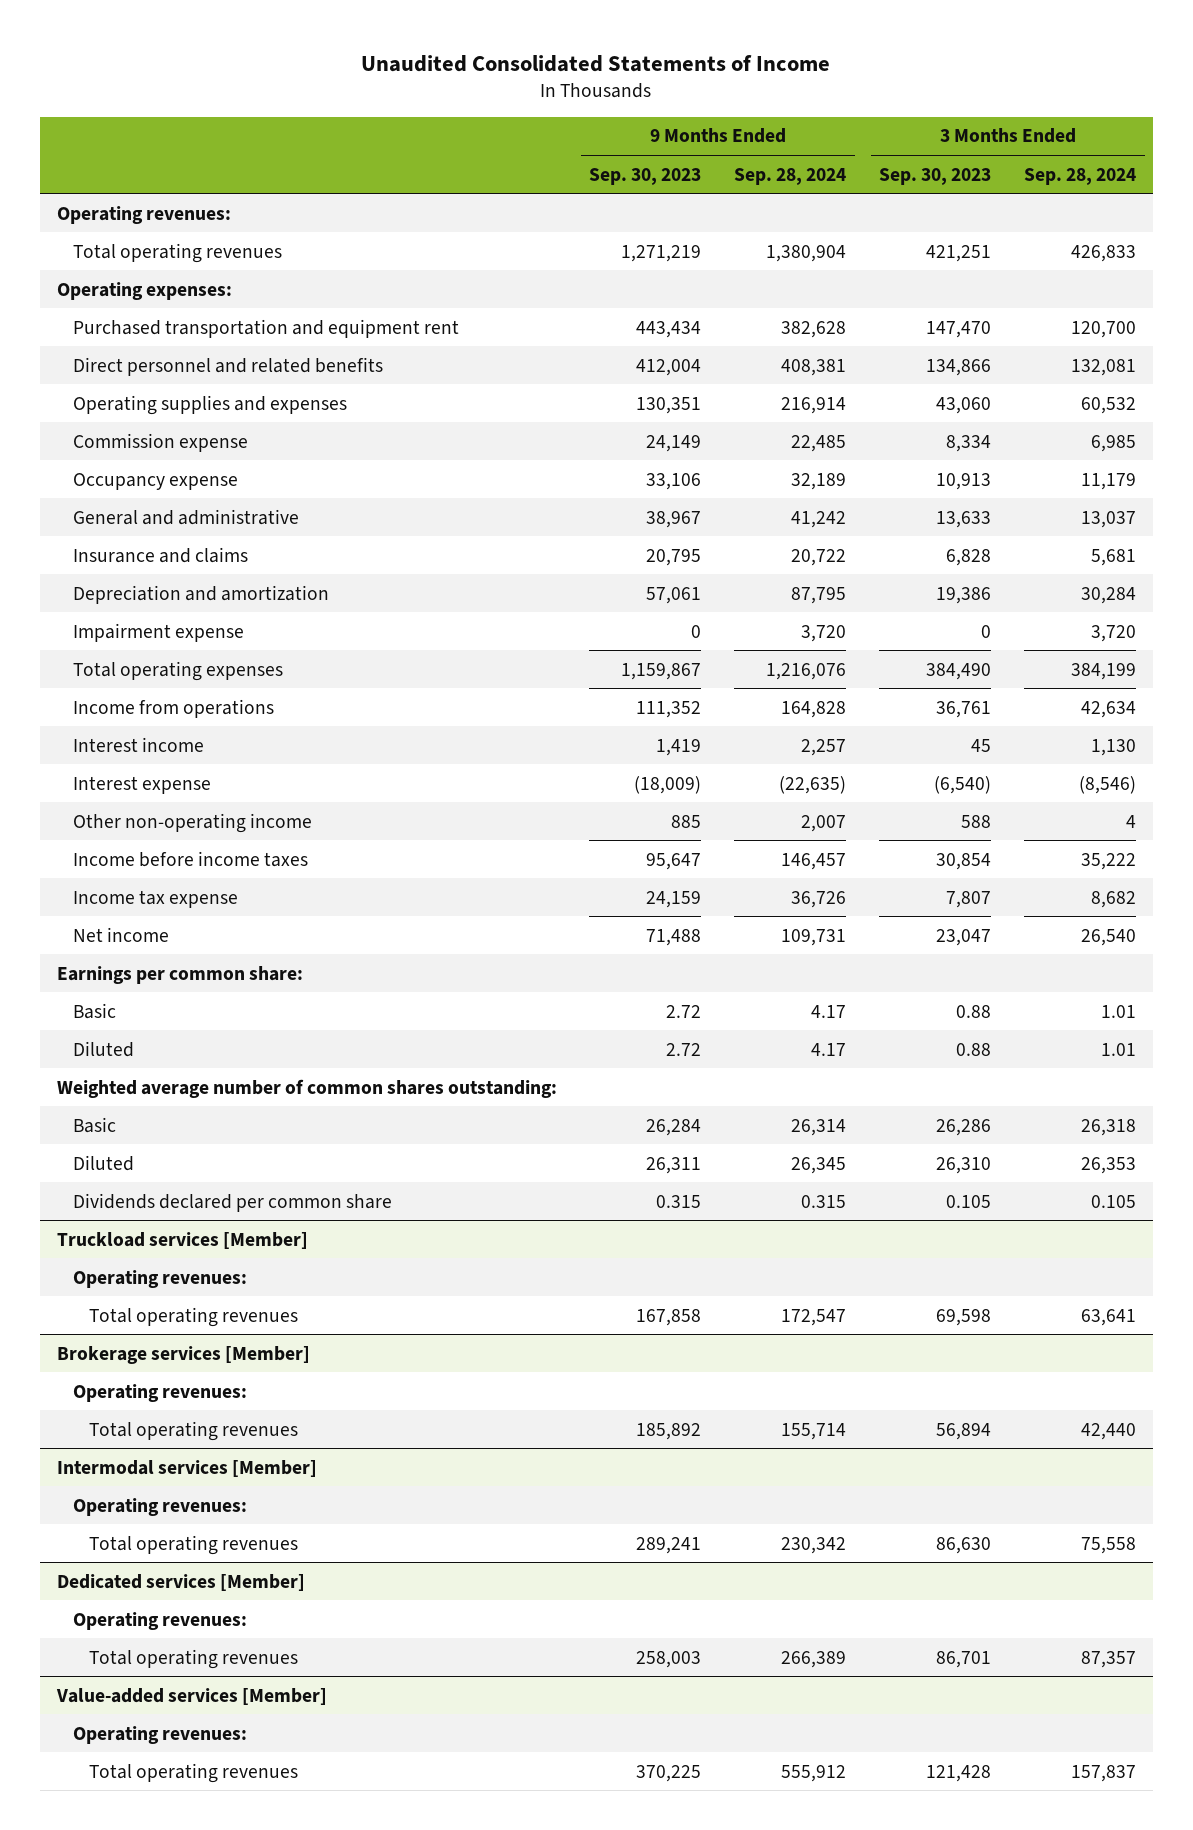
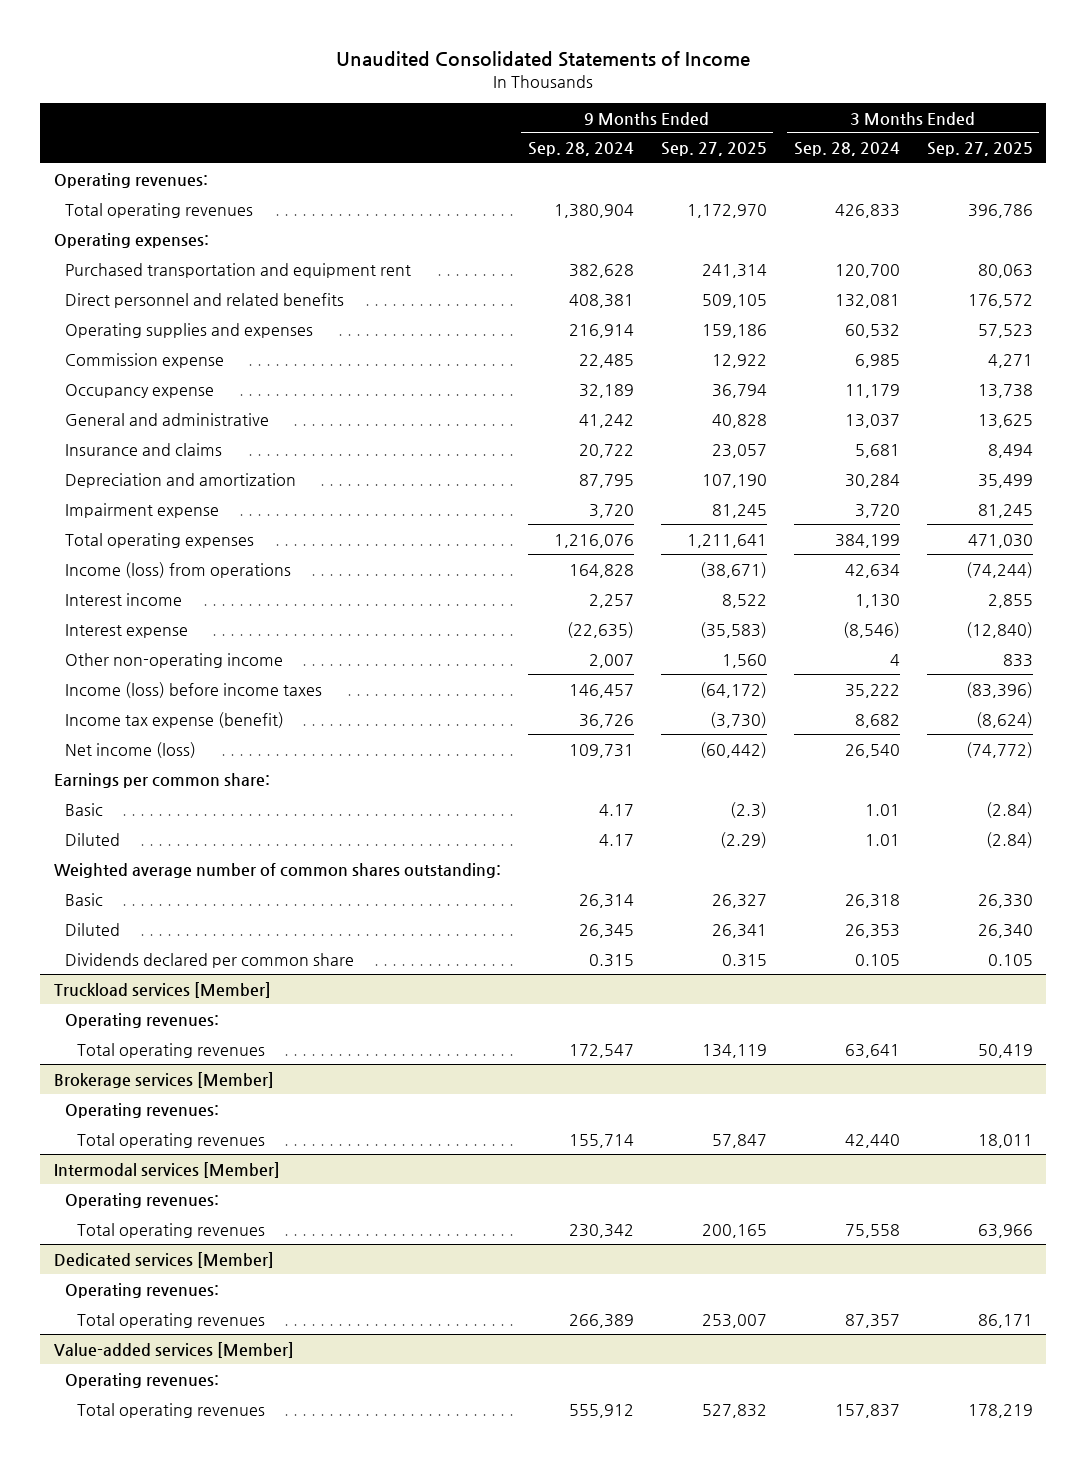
[589,167,702,185] Sep. 30, 2023 -> none
[879,167,992,185] Sep. 30, 2023 -> none
none -> [660,142,767,157] Sep. 27, 2025
none -> [926,142,1033,157] Sep. 27, 2025
[72,698,274,718] Income from operations -> [65,561,292,578] Income (loss) from operations
[72,850,308,867] Income before income taxes -> [65,681,323,698] Income (loss) before income taxes
[72,889,238,908] Income tax expense -> [65,711,285,728] Income tax expense (benefit)
[72,926,169,942] Net income -> [65,741,197,758] Net income (loss)

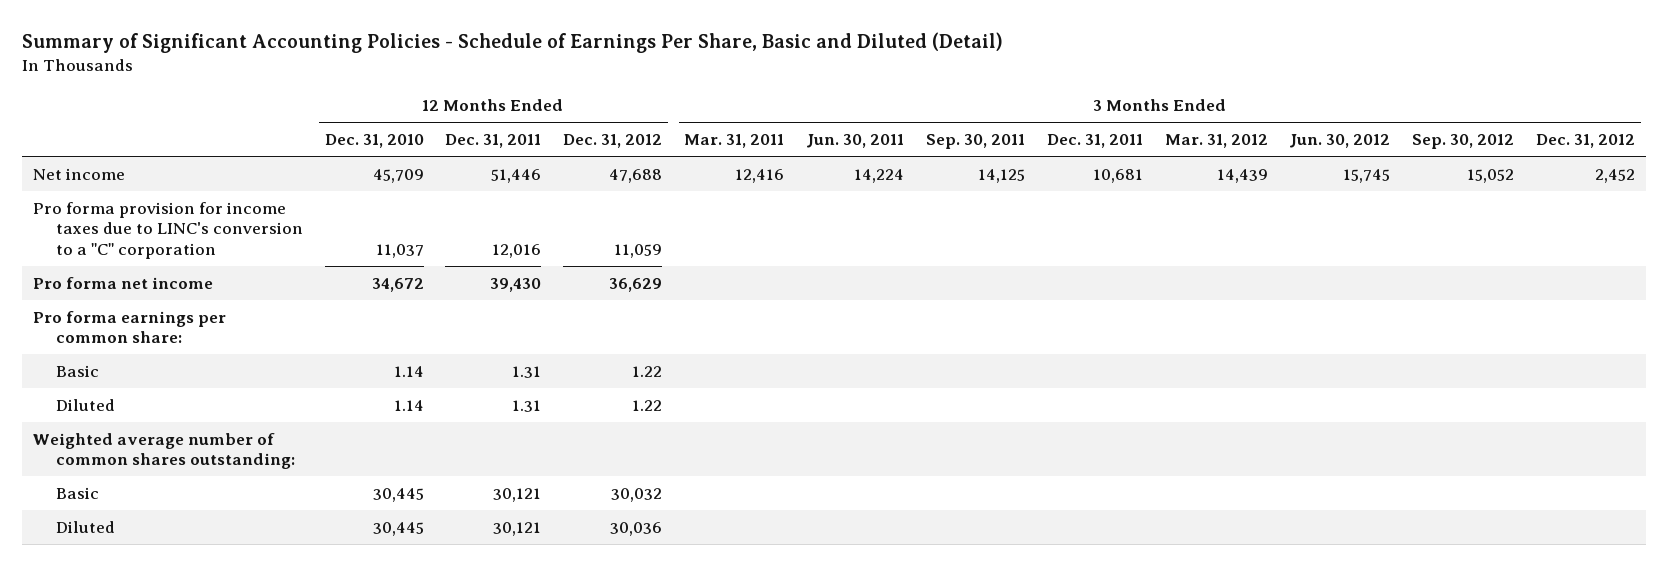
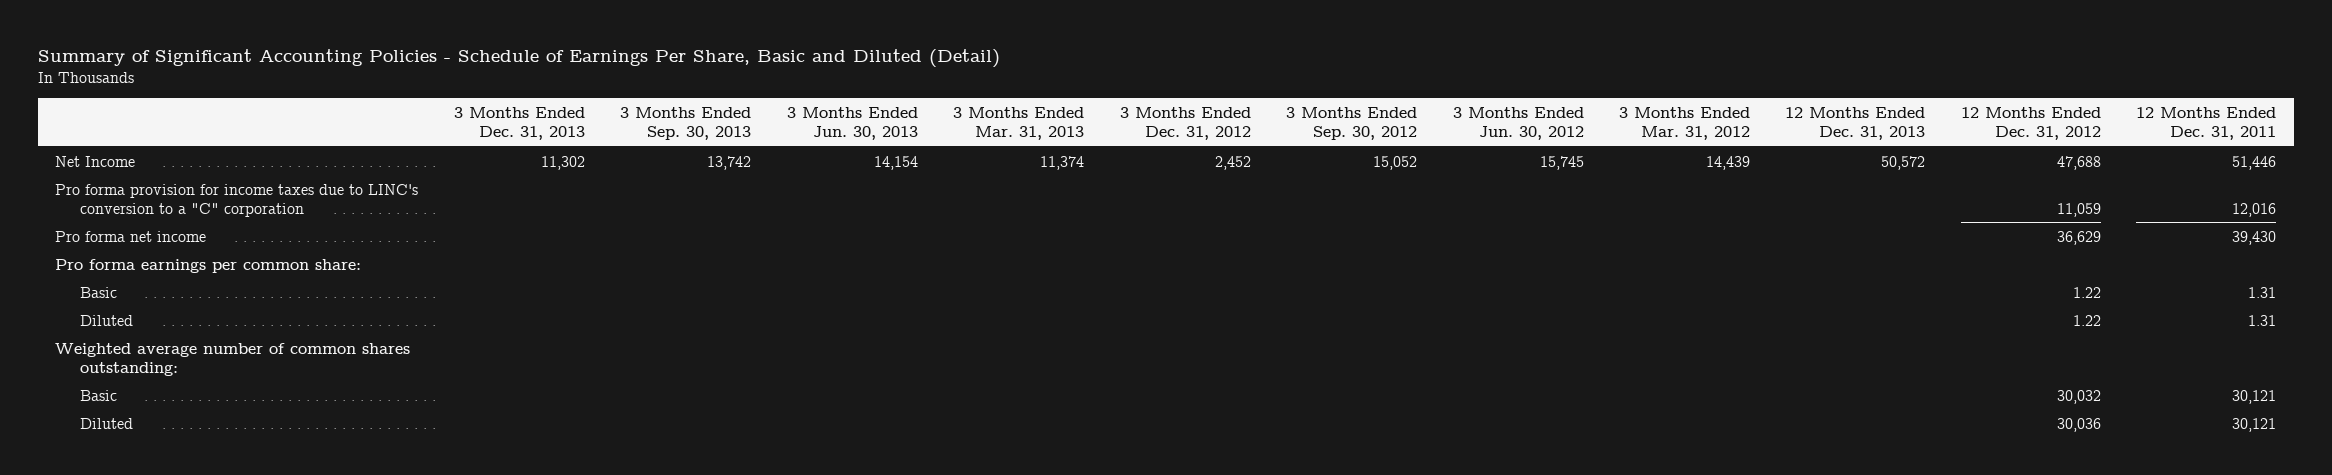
[324,134,424,149] Dec. 31, 2010 -> none
[684,134,785,149] Mar. 31, 2011 -> none
[805,134,904,149] Jun. 30, 2011 -> none
[925,134,1025,150] Sep. 30, 2011 -> none
[1046,134,1143,149] Dec. 31, 2011 -> none
none -> [453,107,585,141] 3 Months Ended Dec. 31, 2013
none -> [620,107,752,141] 3 Months Ended Sep. 30, 2013
none -> [786,107,918,141] 3 Months Ended Jun. 30, 2013
none -> [953,107,1085,141] 3 Months Ended Mar. 31, 2013
none -> [1785,107,1926,141] 12 Months Ended Dec. 31, 2013
[32,167,125,180] Net income -> [55,155,136,167] Net Income

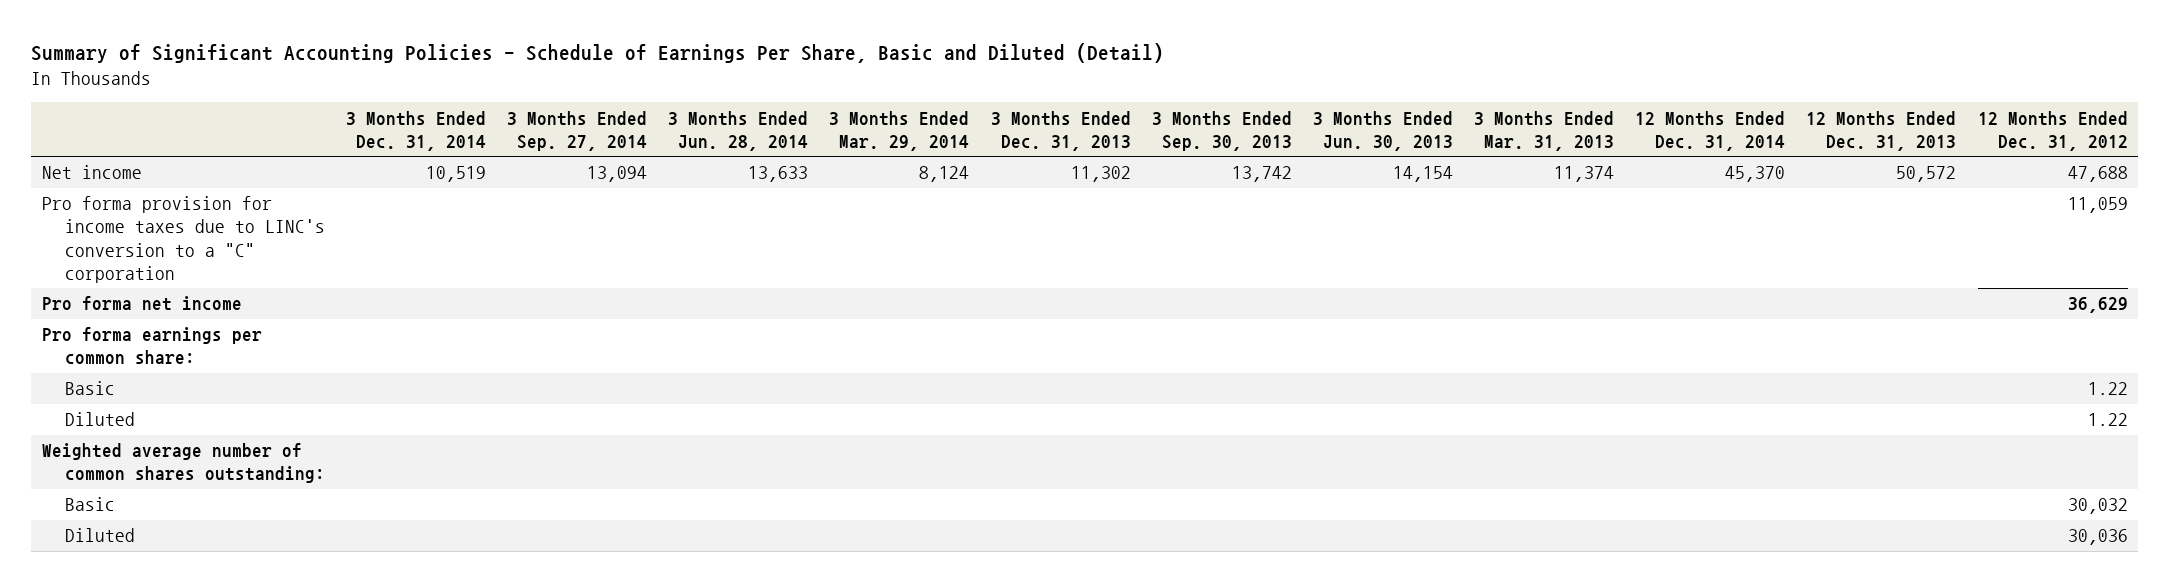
[1119,107,1251,141] 3 Months Ended Dec. 31, 2012 -> none
[1286,107,1418,141] 3 Months Ended Sep. 30, 2012 -> none
[1452,107,1584,141] 3 Months Ended Jun. 30, 2012 -> none
[1618,107,1750,141] 3 Months Ended Mar. 31, 2012 -> none
[2136,107,2277,141] 12 Months Ended Dec. 31, 2011 -> none
none -> [346,110,487,151] 3 Months Ended Dec. 31, 2014
none -> [507,110,648,151] 3 Months Ended Sep. 27, 2014
none -> [668,110,809,151] 3 Months Ended Jun. 28, 2014
none -> [829,110,970,151] 3 Months Ended Mar. 29, 2014
none -> [1635,110,1786,151] 12 Months Ended Dec. 31, 2014
[55,155,136,167] Net Income -> [41,165,142,180] Net income

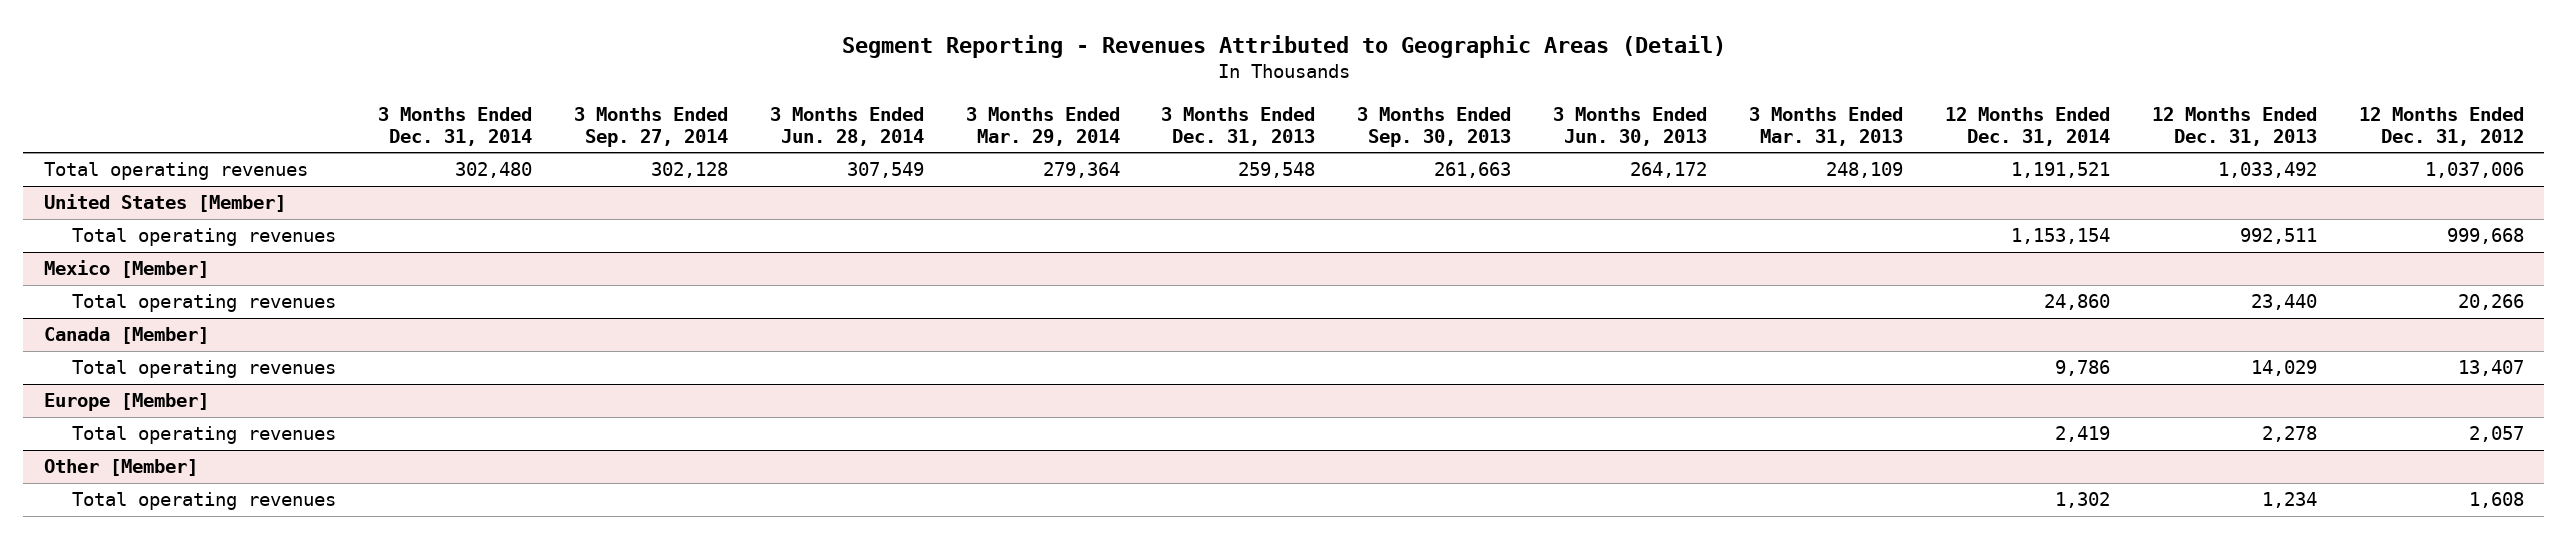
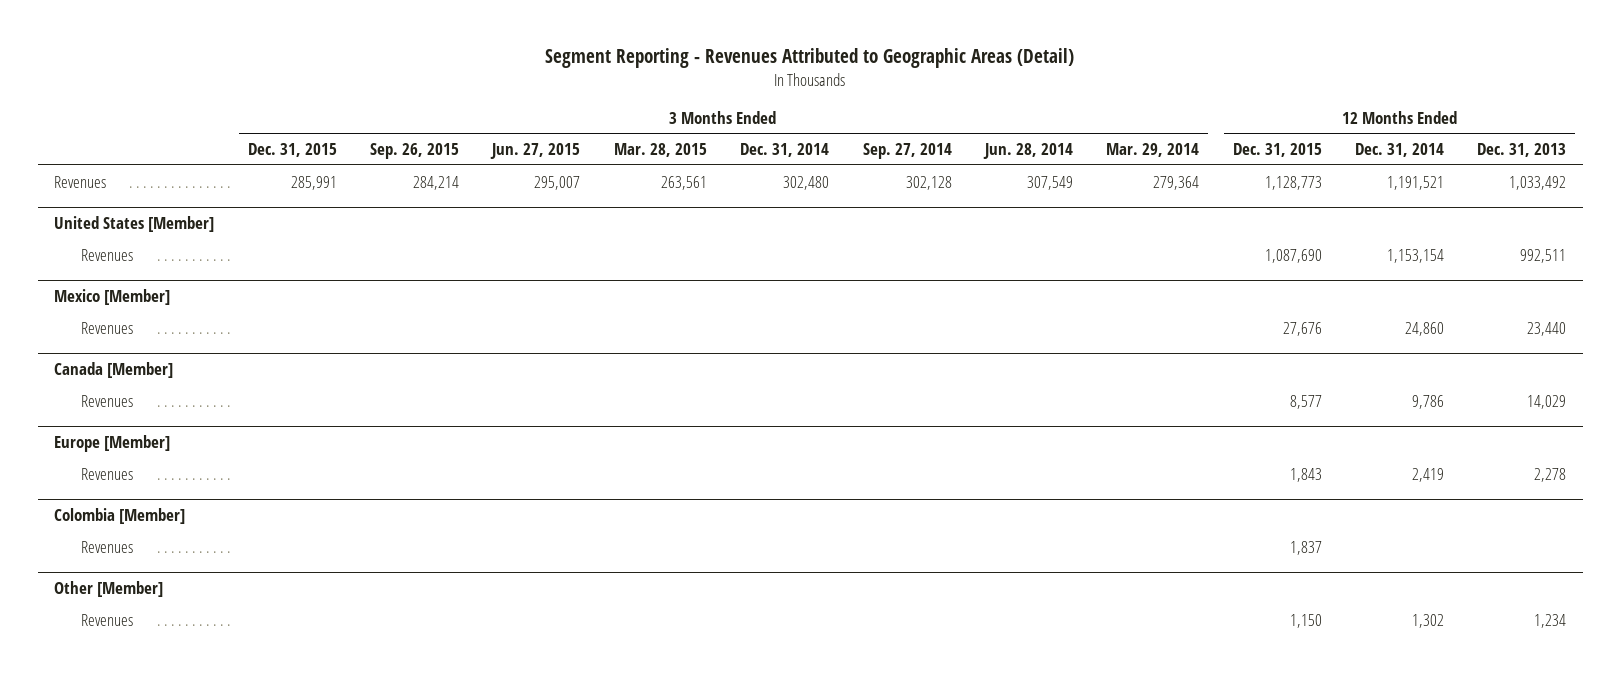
[1161,106,1316,146] 3 Months Ended Dec. 31, 2013 -> none
[1357,106,1512,147] 3 Months Ended Sep. 30, 2013 -> none
[1553,106,1708,146] 3 Months Ended Jun. 30, 2013 -> none
[1748,106,1903,146] 3 Months Ended Mar. 31, 2013 -> none
[2358,106,2524,146] 12 Months Ended Dec. 31, 2012 -> none
none -> [247,143,337,158] Dec. 31, 2015
none -> [369,143,459,160] Sep. 26, 2015
none -> [490,143,581,160] Jun. 27, 2015
none -> [613,143,707,158] Mar. 28, 2015
none -> [1232,143,1322,158] Dec. 31, 2015
[43,162,308,181] Total operating revenues -> [54,175,107,188] Revenues
[72,228,337,247] Total operating revenues -> [80,248,133,261] Revenues
[72,294,337,313] Total operating revenues -> [80,321,133,334] Revenues
[72,360,337,379] Total operating revenues -> [80,394,133,407] Revenues
[72,426,337,445] Total operating revenues -> [80,467,133,480] Revenues
none -> [54,507,186,524] Colombia [Member]
none -> [80,540,133,553] Revenues
[72,492,337,511] Total operating revenues -> [80,613,133,626] Revenues

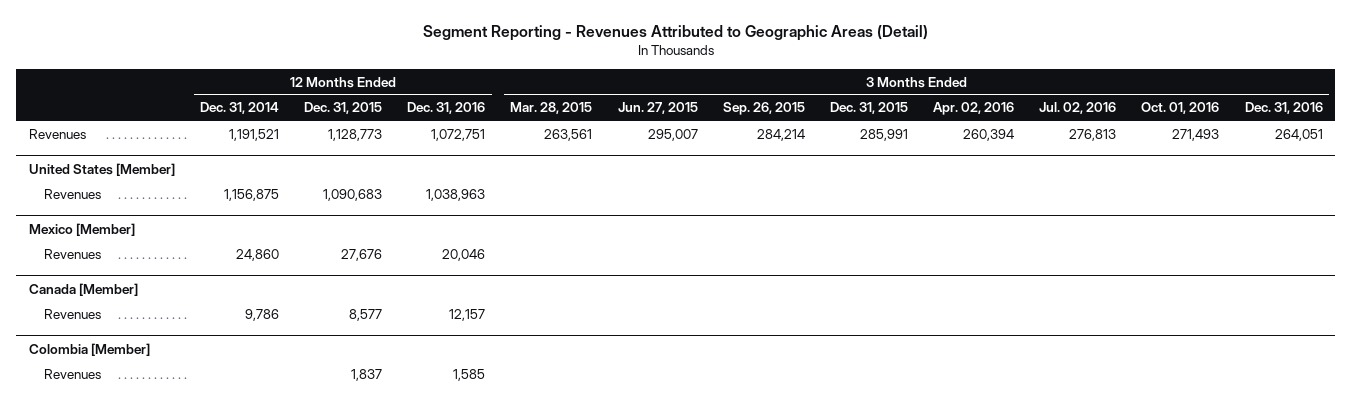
[740,143,830,158] Dec. 31, 2014 -> none
[862,143,952,160] Sep. 27, 2014 -> none
[982,143,1073,160] Jun. 28, 2014 -> none
[1106,143,1200,158] Mar. 29, 2014 -> none
[1477,143,1567,158] Dec. 31, 2013 -> none
none -> [407,102,486,115] Dec. 31, 2016
none -> [933,102,1015,116] Apr. 02, 2016
none -> [1039,102,1117,115] Jul. 02, 2016
none -> [1141,102,1220,115] Oct. 01, 2016
none -> [1244,102,1323,115] Dec. 31, 2016
[1264,248,1322,263] 1,087,690 -> [323,188,383,201] 1,090,683
[1387,248,1445,263] 1,153,154 -> [223,188,279,201] 1,156,875
[54,434,171,452] Europe [Member] -> none
[80,467,133,480] Revenues -> none
[54,580,164,597] Other [Member] -> none
[80,613,133,626] Revenues -> none

